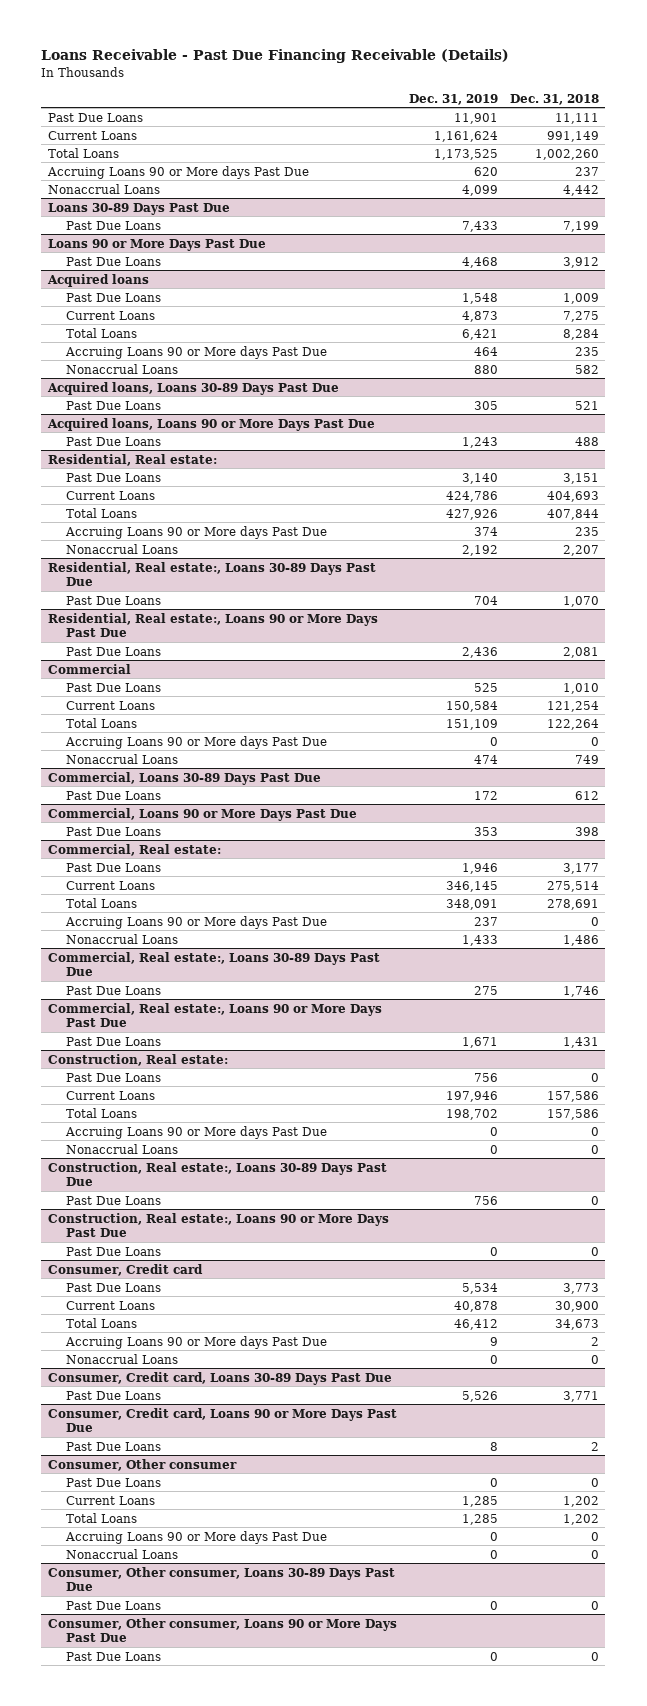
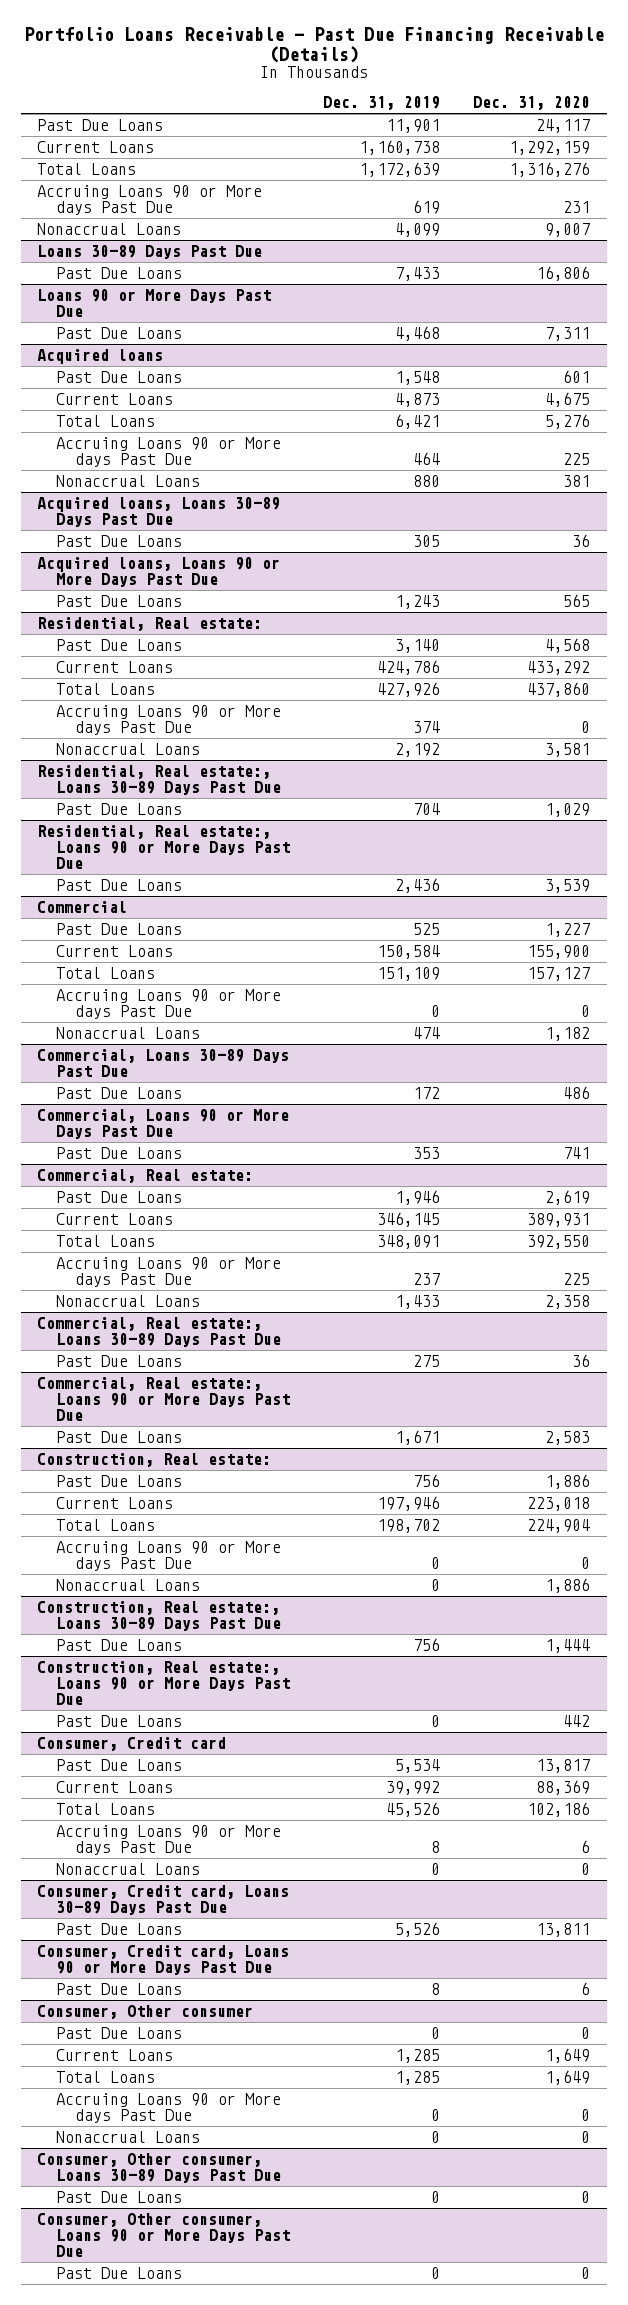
[41,49,510,64] Loans Receivable - Past Due Financing Receivable (Details) -> [23,27,604,64] Portfolio Loans Receivable - Past Due Financing Receivable (Details)
[510,93,600,105] Dec. 31, 2018 -> none
none -> [473,96,591,111] Dec. 31, 2020
[433,130,498,142] 1,161,624 -> [359,140,441,156] 1,160,738
[433,148,498,160] 1,173,525 -> [359,162,441,178] 1,172,639
[473,166,498,176] 620 -> [413,199,441,214] 619
[453,1300,498,1312] 40,878 -> [386,1781,441,1796] 39,992
[453,1318,498,1330] 46,412 -> [386,1802,441,1818] 45,526
[489,1336,498,1346] 9 -> [431,1840,441,1853] 8

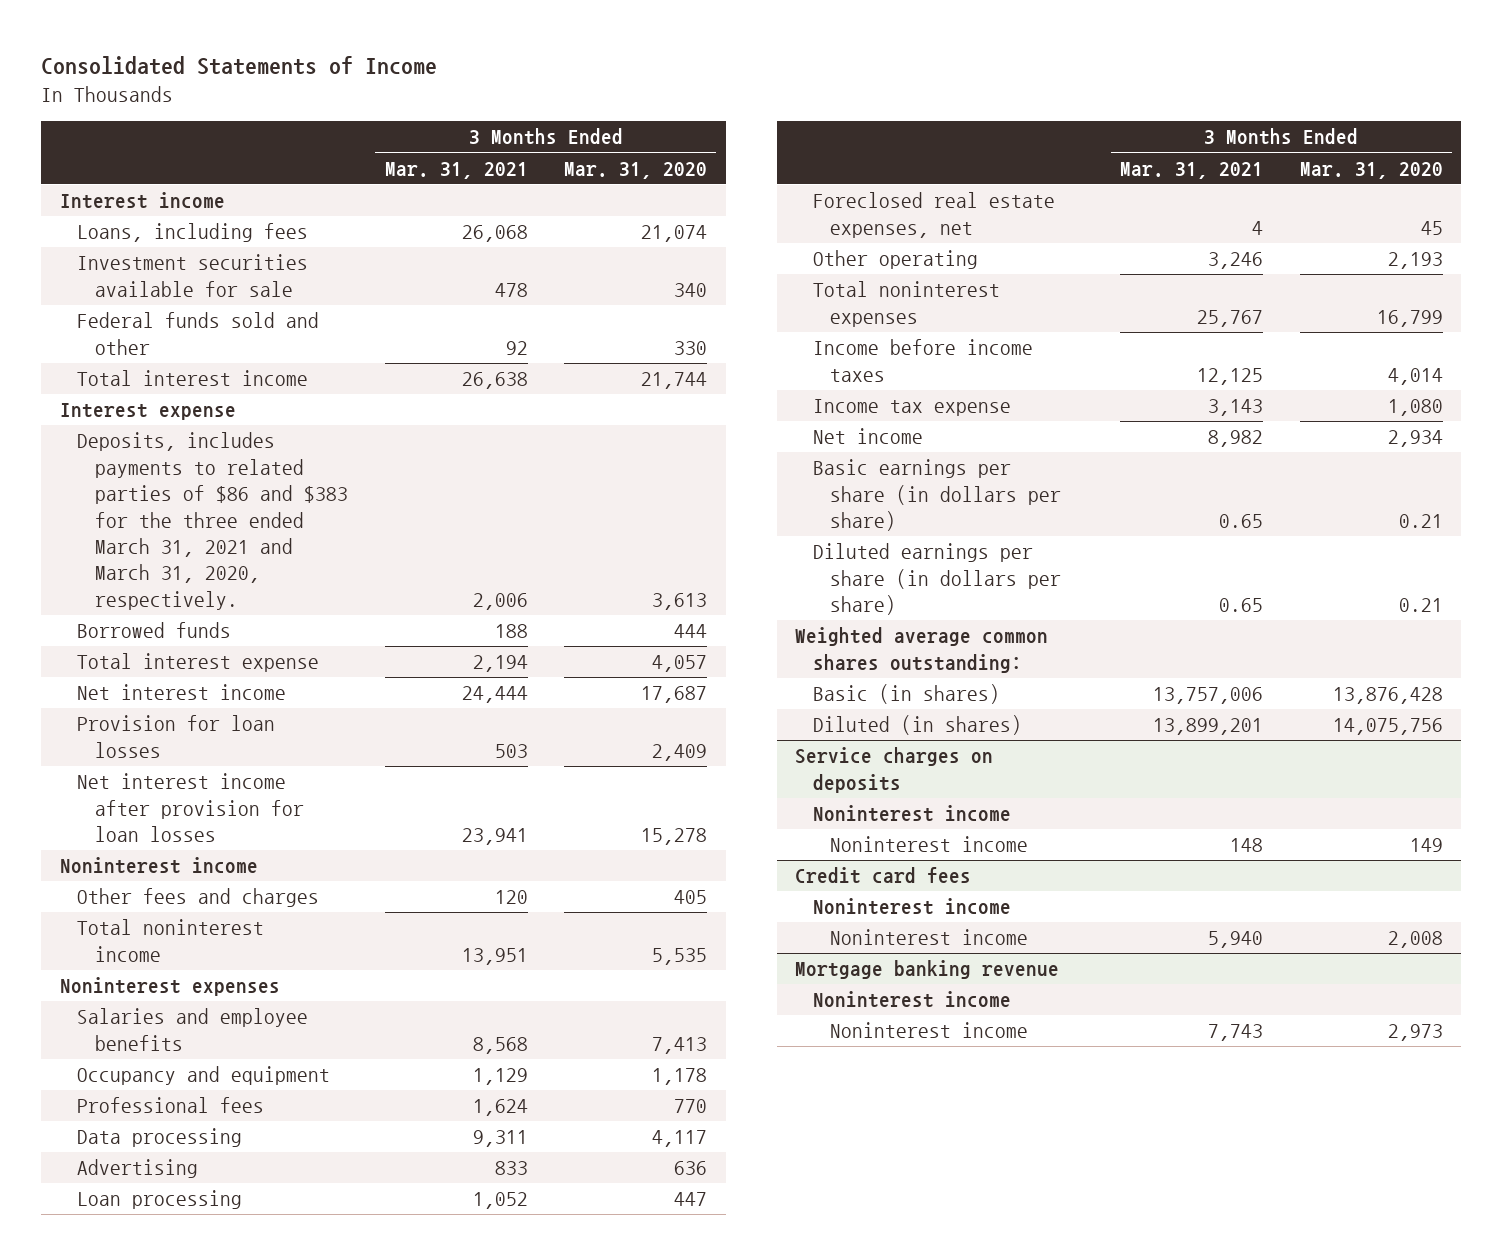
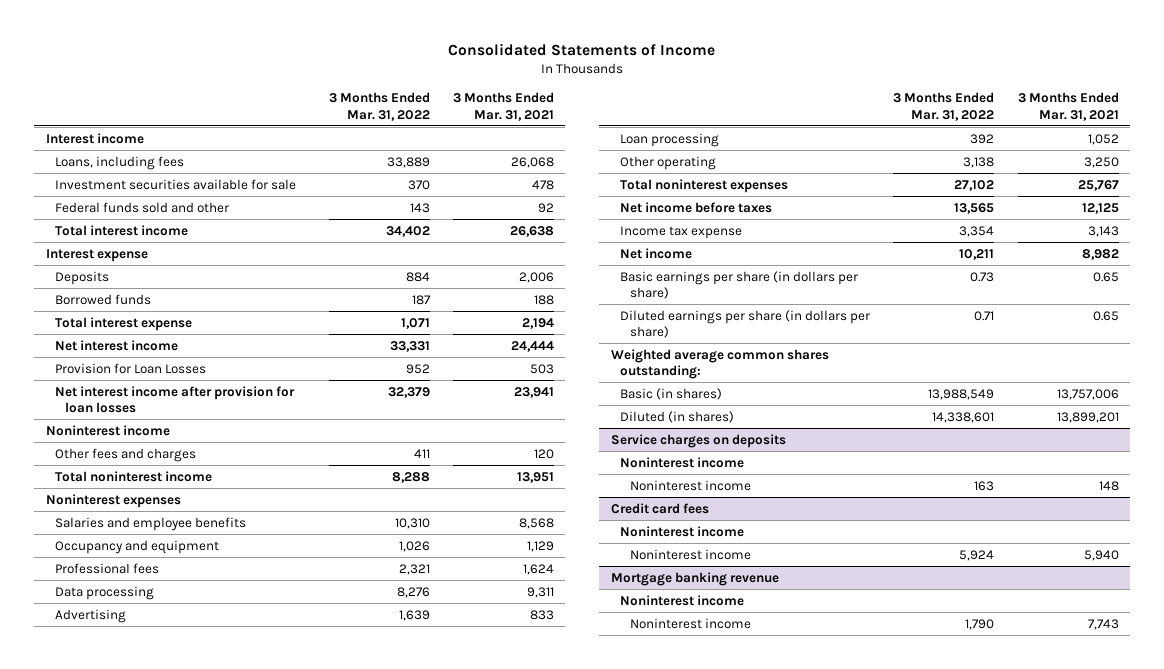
[564,161,708,179] Mar. 31, 2020 -> none
none -> [328,91,430,121] 3 Months Ended Mar. 31, 2022
[77,432,348,610] Deposits, includes payments to related parties of $86 and $383 for the three ended March 31, 2021 and March 31, 2020, respectively. -> [55,270,110,285] Deposits
[77,715,276,758] Provision for loan losses -> [55,362,207,374] Provision for Loan Losses
[812,192,1055,238] Foreclosed real estate expenses, net -> none
[1207,252,1263,270] 3,246 -> [1083,156,1119,168] 3,250
[812,339,1033,382] Income before income taxes -> [620,201,773,213] Net income before taxes

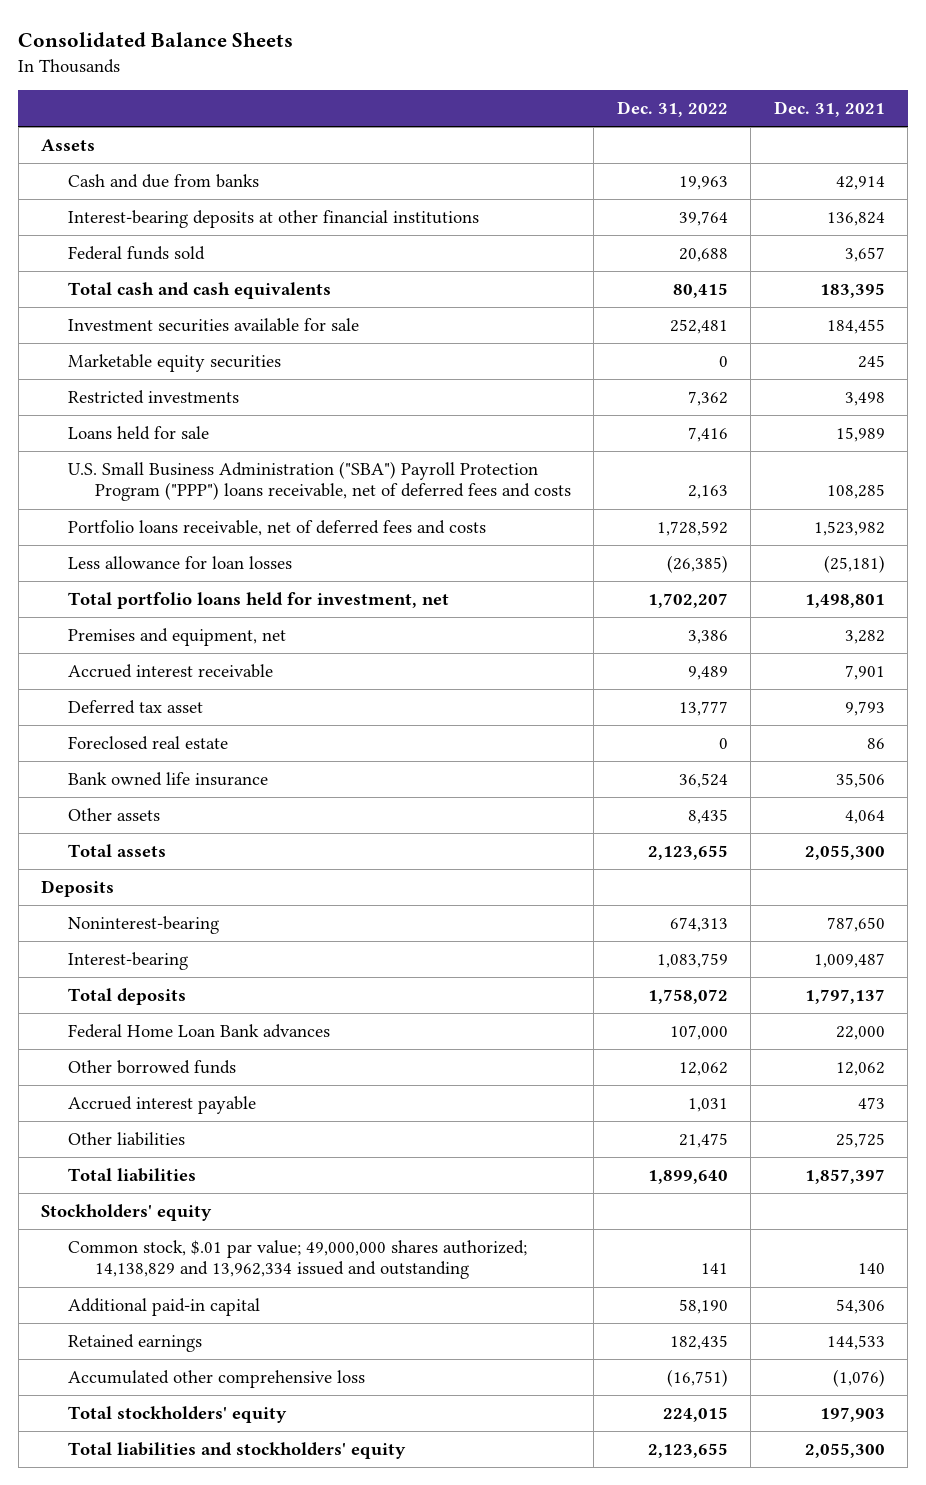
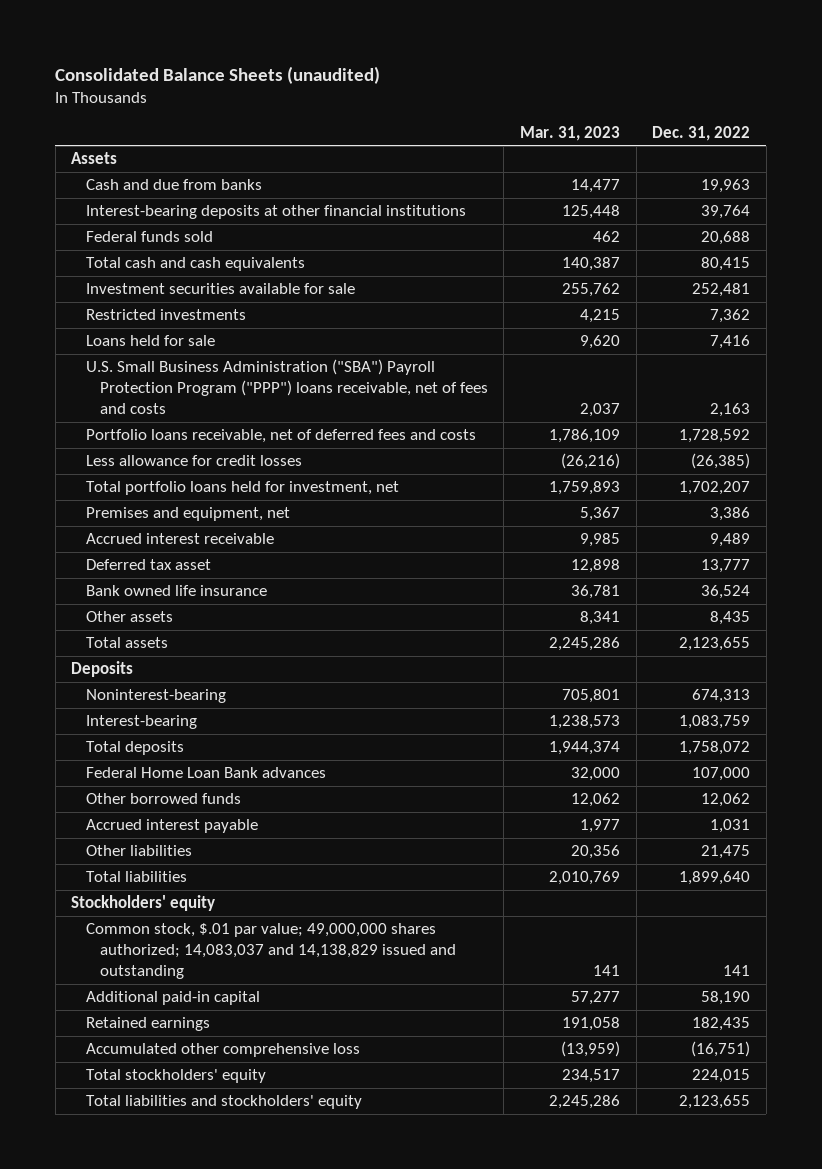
[18,31,294,47] Consolidated Balance Sheets -> [55,65,381,84] Consolidated Balance Sheets (unaudited)
[773,100,885,117] Dec. 31, 2021 -> none
none -> [520,125,621,141] Mar. 31, 2023
[68,353,282,372] Marketable equity securities -> none
[68,460,571,502] U.S. Small Business Administration ("SBA") Payroll Protection Program ("PPP") loans receivable, net of deferred fees and costs -> [85,359,488,415] U.S. Small Business Administration ("SBA") Payroll Protection Program ("PPP") loans receivable, net of fees and costs
[68,555,293,569] Less allowance for loan losses -> [85,455,302,467] Less allowance for credit losses
[68,735,229,750] Foreclosed real estate -> none
[68,1239,528,1280] Common stock, $.01 par value; 49,000,000 shares authorized; 14,138,829 and 13,962,334 issued and outstanding -> [85,923,456,980] Common stock, $.01 par value; 49,000,000 shares authorized; 14,083,037 and 14,138,829 issued and outstanding

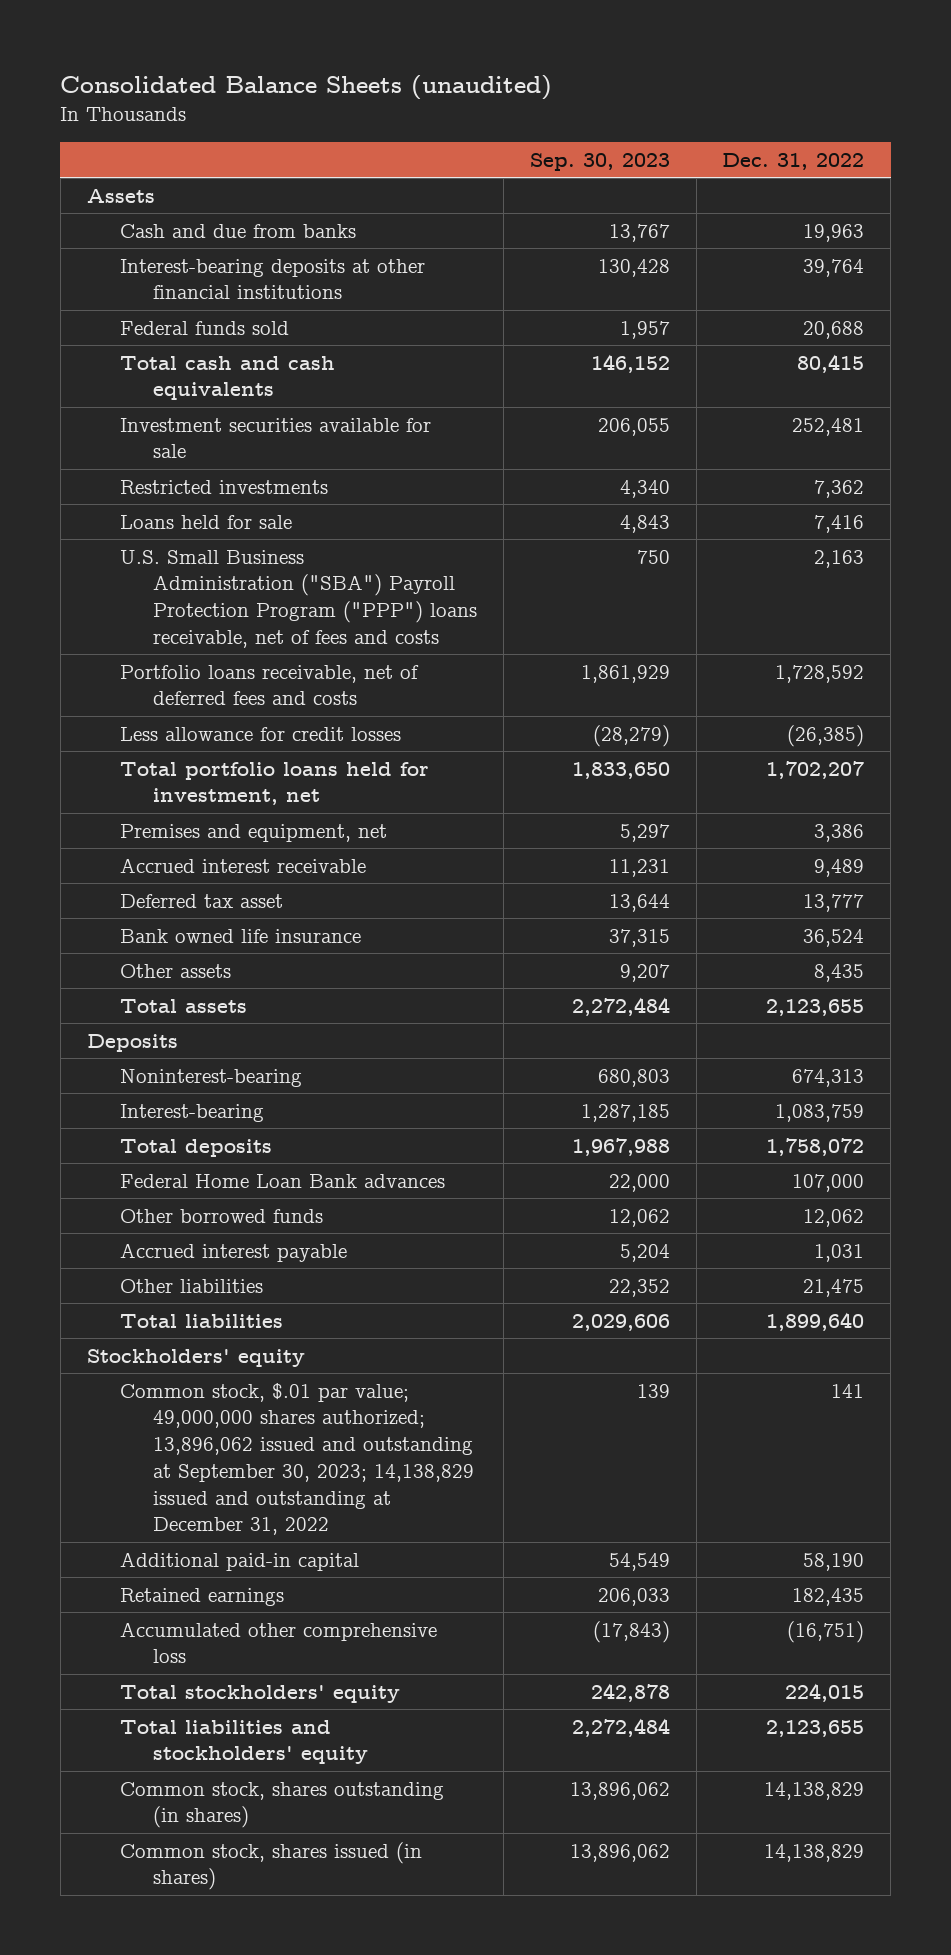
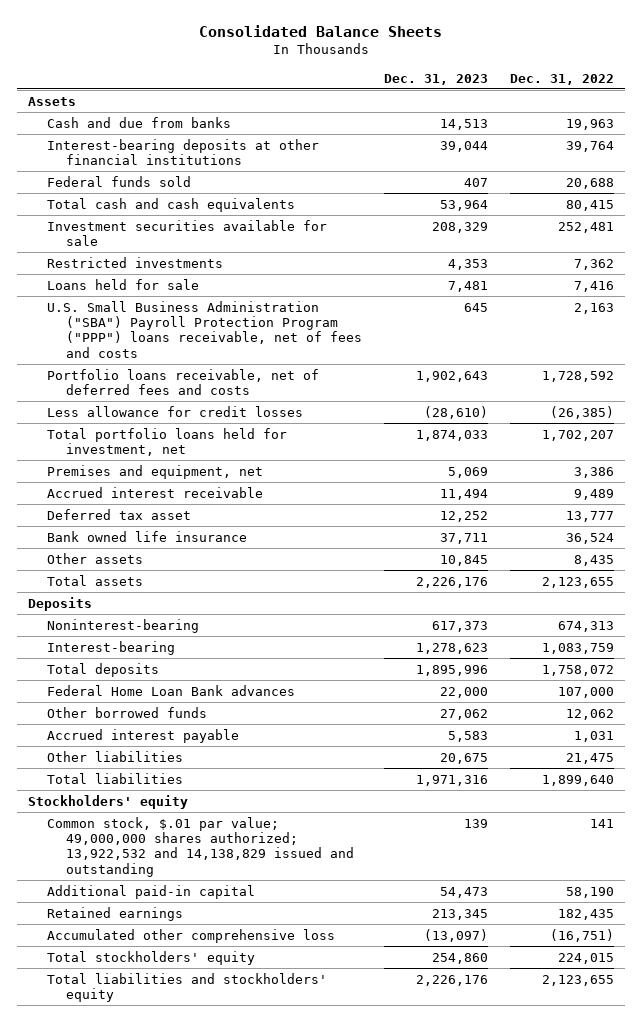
[60,74,553,100] Consolidated Balance Sheets (unaudited) -> [199,24,443,37] Consolidated Balance Sheets
[529,153,670,172] Sep. 30, 2023 -> none
none -> [384,73,489,85] Dec. 31, 2023
[119,1382,474,1536] Common stock, $.01 par value; 49,000,000 shares authorized; 13,896,062 issued and outstanding at September 30, 2023; 14,138,829 issued and outstanding at December 31, 2022 -> [47,816,355,877] Common stock, $.01 par value; 49,000,000 shares authorized; 13,922,532 and 14,138,829 issued and outstanding
[119,1781,444,1829] Common stock, shares outstanding (in shares) -> none
[119,1841,422,1891] Common stock, shares issued (in shares) -> none

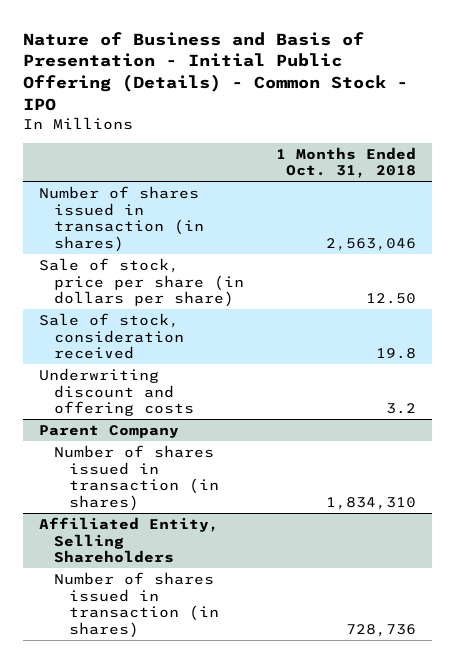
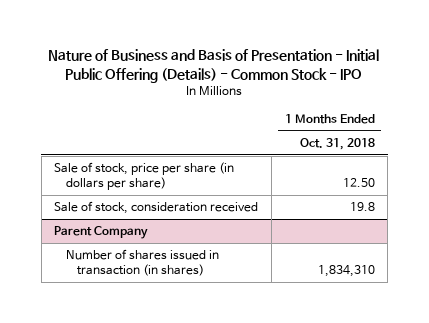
[38,185,205,252] Number of shares issued in transaction (in shares) -> none
[38,367,195,417] Underwriting discount and offering costs -> none
[38,516,219,564] Affiliated Entity, Selling Shareholders -> none
[54,571,220,638] Number of shares issued in transaction (in shares) -> none

